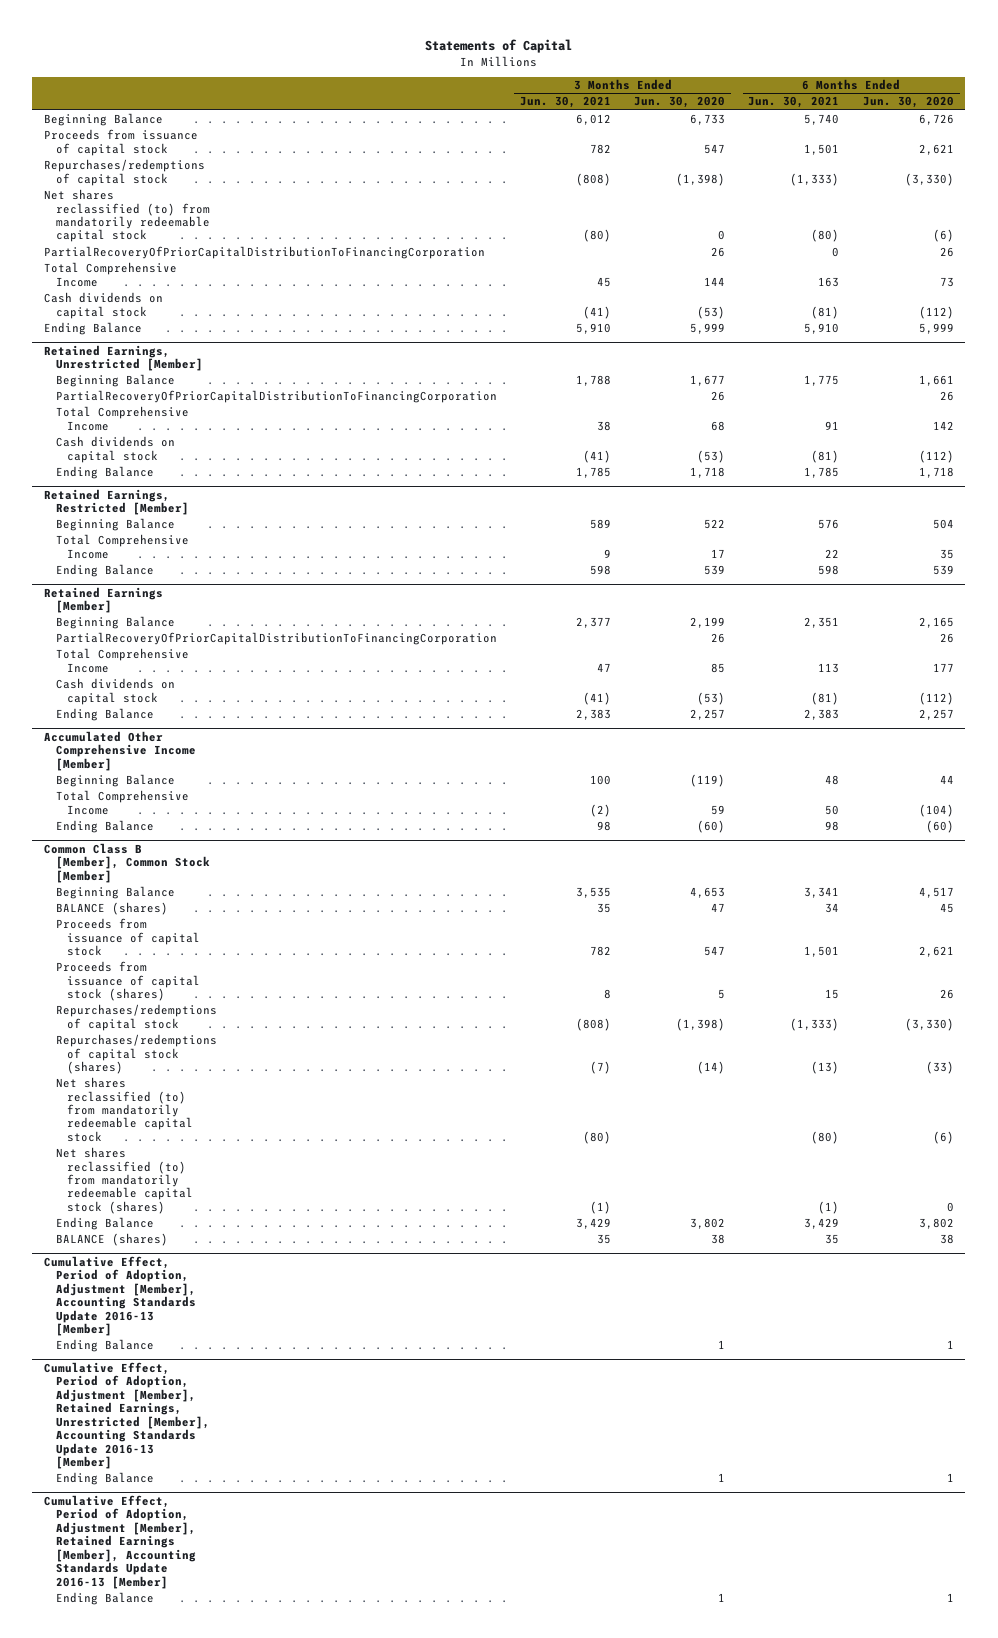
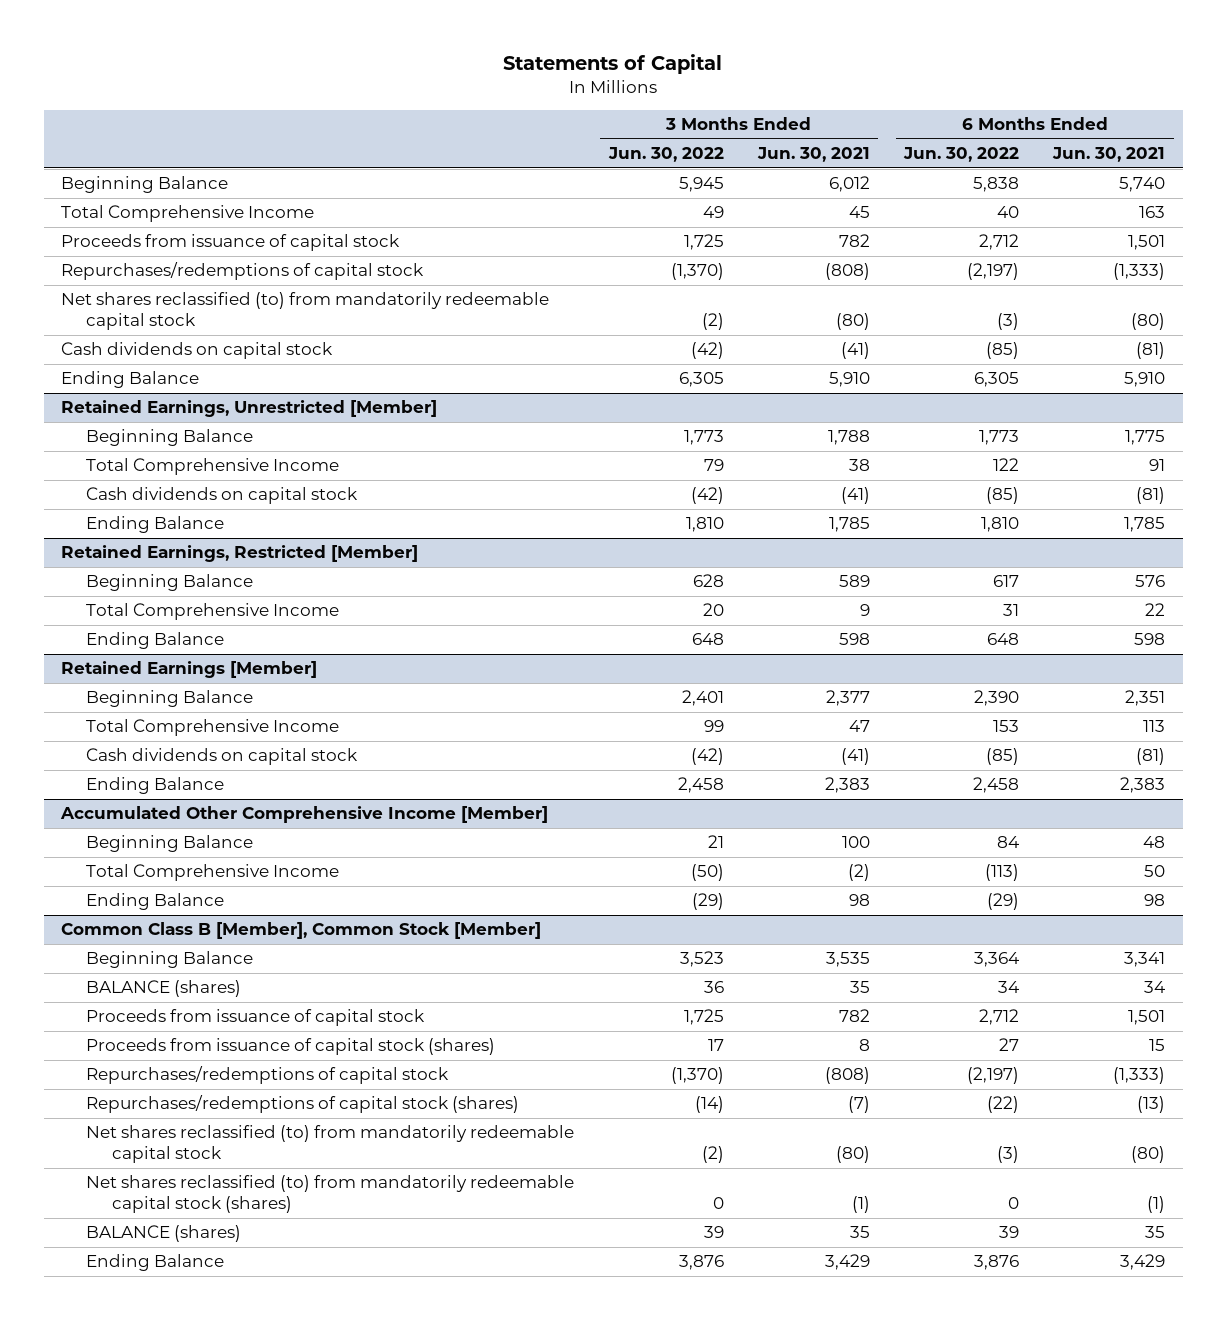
[634,96,726,109] Jun. 30, 2020 -> none
[862,96,954,109] Jun. 30, 2020 -> none
none -> [607,147,724,163] Jun. 30, 2022
none -> [903,147,1020,163] Jun. 30, 2022
[43,262,177,287] Total Comprehensive Income -> [60,205,314,223] Total Comprehensive Income
[43,246,485,260] PartialRecoveryOfPriorCapitalDistributionToFinancingCorporation -> none
[55,390,497,404] PartialRecoveryOfPriorCapitalDistributionToFinancingCorporation -> none
[55,632,497,646] PartialRecoveryOfPriorCapitalDistributionToFinancingCorporation -> none
[43,1255,196,1337] Cumulative Effect, Period of Adoption, Adjustment [Member], Accounting Standards Update 2016-13 [Member] -> none
[55,1339,154,1353] Ending Balance -> none
[43,1361,210,1469] Cumulative Effect, Period of Adoption, Adjustment [Member], Retained Earnings, Unrestricted [Member], Accounting Standards Update 2016-13 [Member] -> none
[55,1472,154,1486] Ending Balance -> none
[43,1494,196,1589] Cumulative Effect, Period of Adoption, Adjustment [Member], Retained Earnings [Member], Accounting Standards Update 2016-13 [Member] -> none
[55,1592,154,1606] Ending Balance -> none
[55,1217,154,1231] Ending Balance -> [86,1254,225,1272] Ending Balance

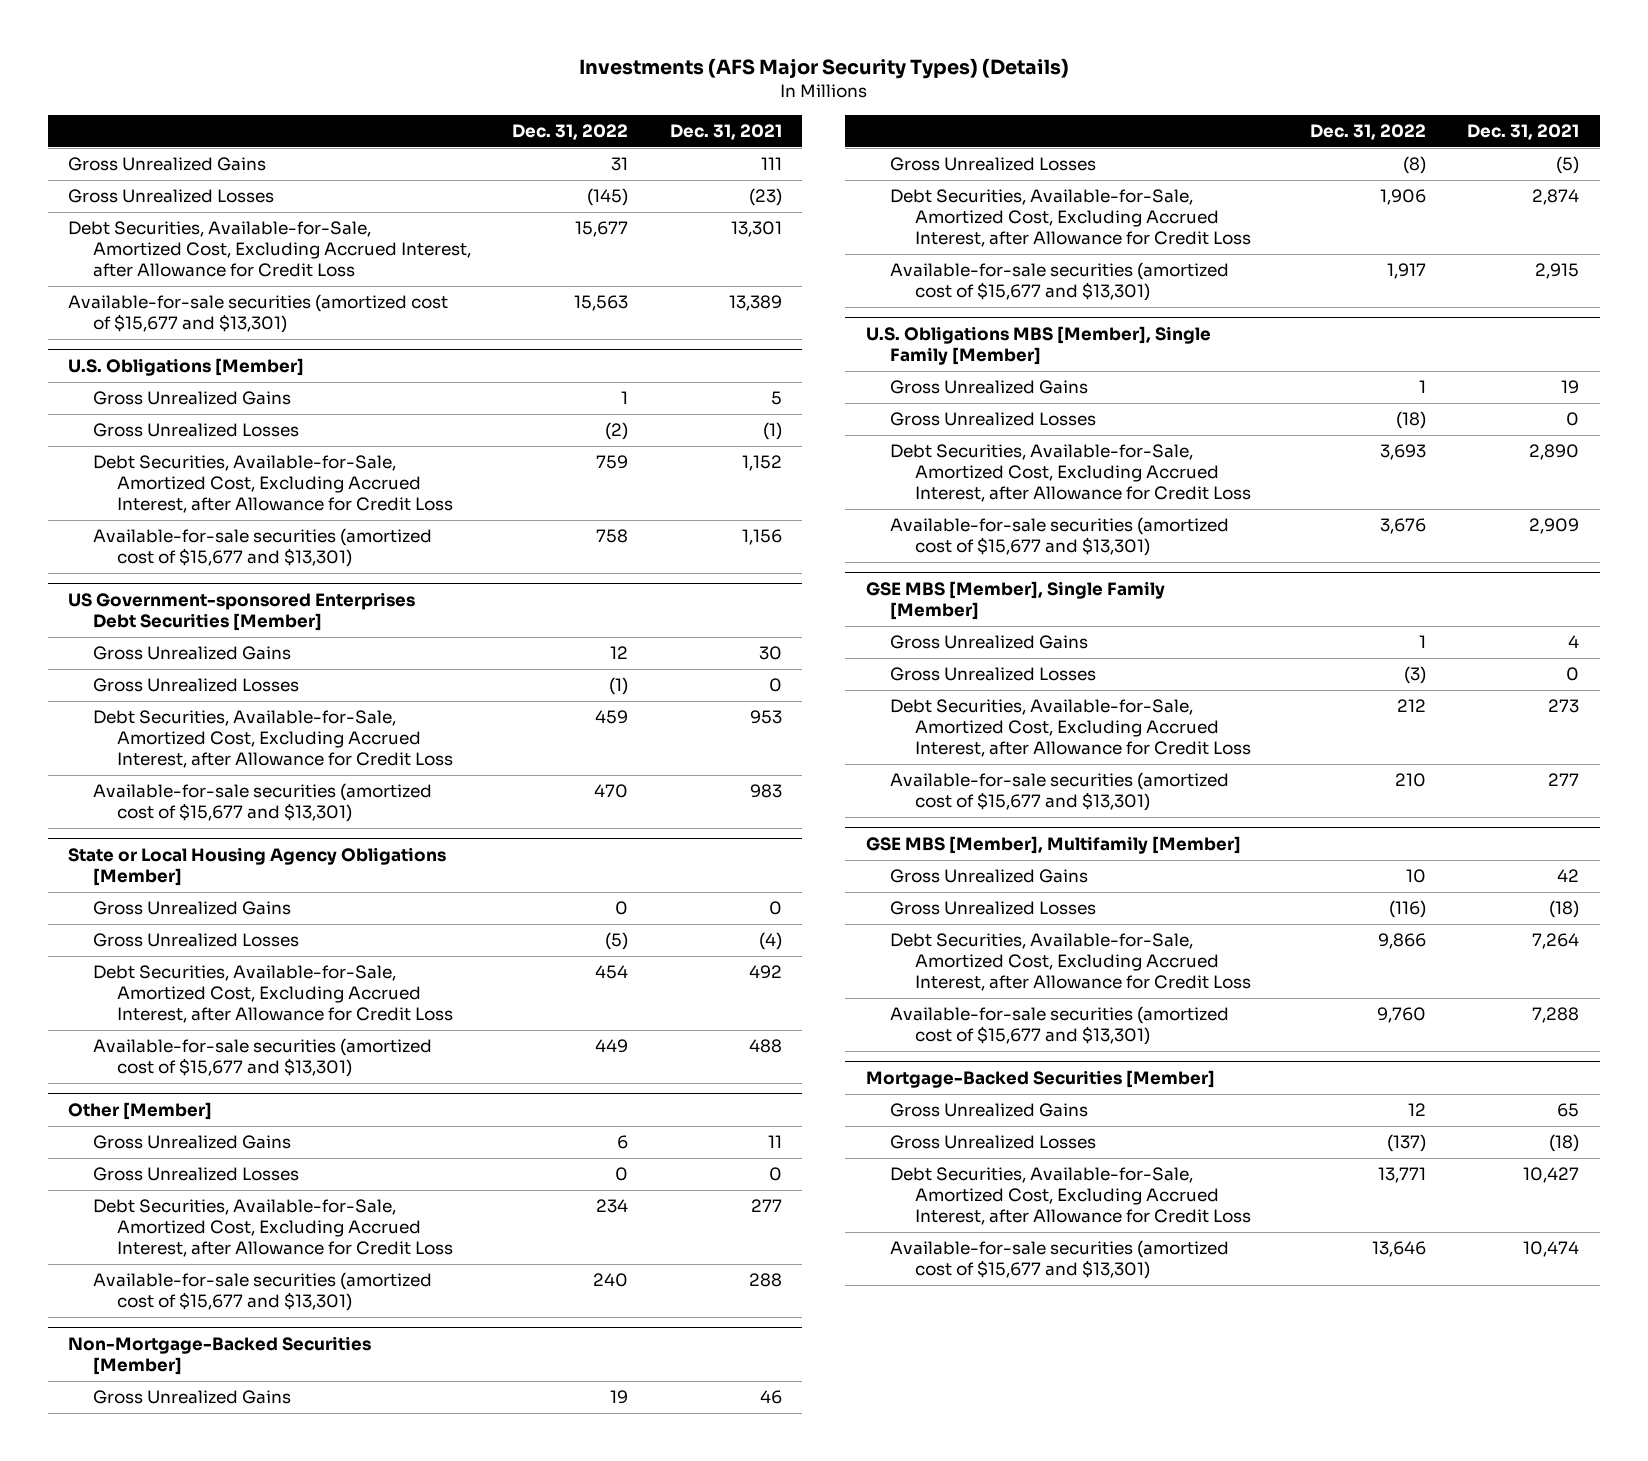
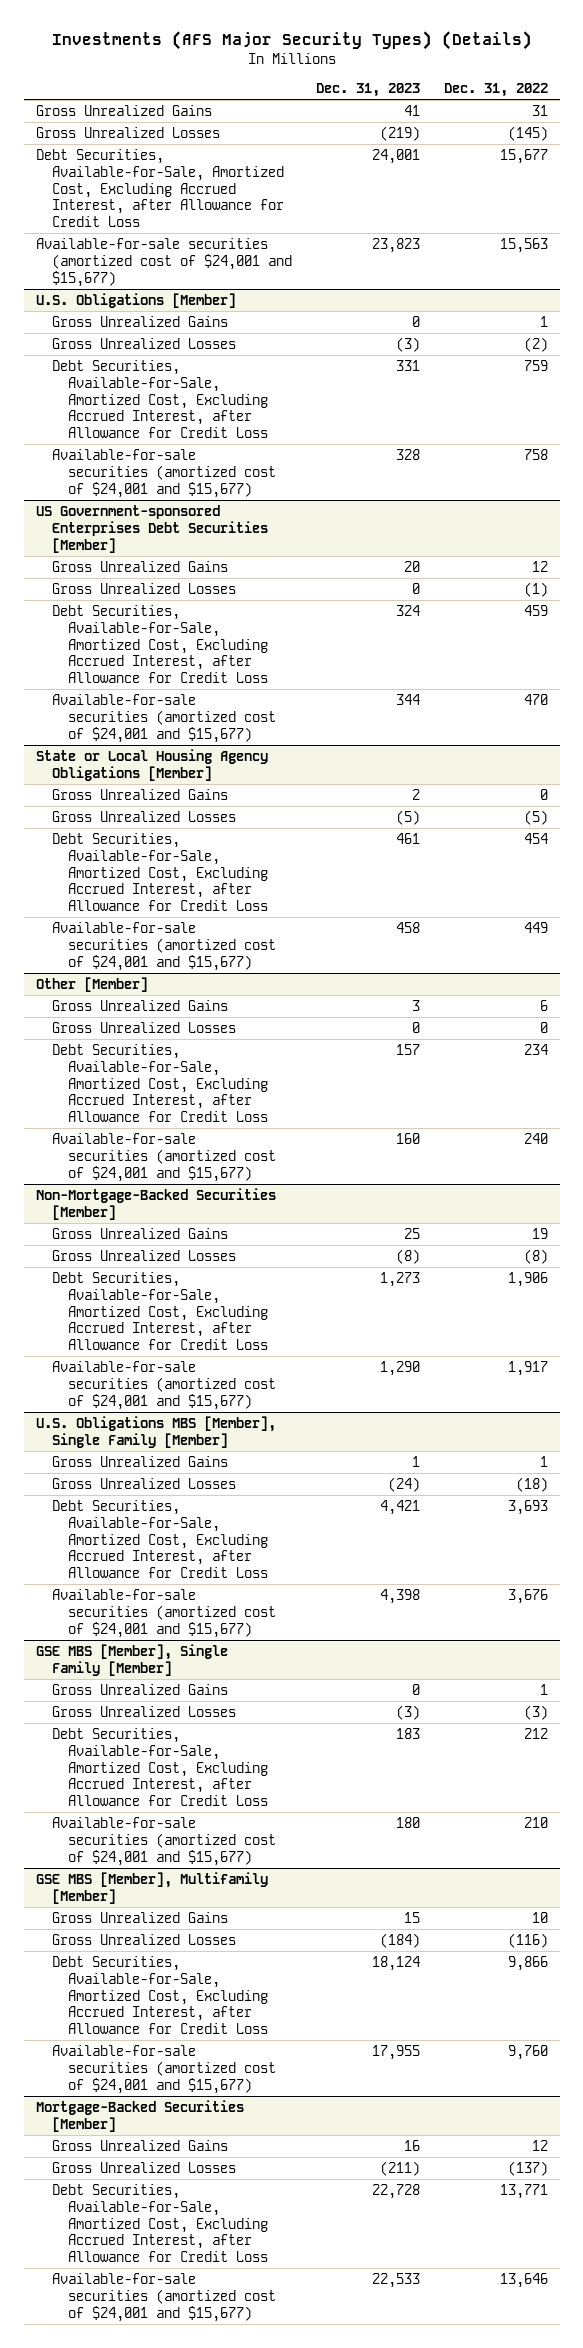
[669,123,782,140] Dec. 31, 2021 -> none
none -> [315,83,420,98] Dec. 31, 2023
[68,294,449,334] Available-for-sale securities (amortized cost of $15,677 and $13,301) -> [35,237,292,287] Available-for-sale securities (amortized cost of $24,001 and $15,677)
[92,528,432,568] Available-for-sale securities (amortized cost of $15,677 and $13,301) -> [51,448,276,498] Available-for-sale securities (amortized cost of $24,001 and $15,677)
[92,783,432,823] Available-for-sale securities (amortized cost of $15,677 and $13,301) -> [51,693,276,743] Available-for-sale securities (amortized cost of $24,001 and $15,677)
[92,1038,432,1078] Available-for-sale securities (amortized cost of $15,677 and $13,301) -> [51,921,276,971] Available-for-sale securities (amortized cost of $24,001 and $15,677)
[92,1272,432,1312] Available-for-sale securities (amortized cost of $15,677 and $13,301) -> [51,1132,276,1182] Available-for-sale securities (amortized cost of $24,001 and $15,677)
[890,262,1230,302] Available-for-sale securities (amortized cost of $15,677 and $13,301) -> [51,1360,276,1410] Available-for-sale securities (amortized cost of $24,001 and $15,677)
[890,517,1230,557] Available-for-sale securities (amortized cost of $15,677 and $13,301) -> [51,1588,276,1638] Available-for-sale securities (amortized cost of $24,001 and $15,677)
[890,772,1230,812] Available-for-sale securities (amortized cost of $15,677 and $13,301) -> [51,1816,276,1866] Available-for-sale securities (amortized cost of $24,001 and $15,677)
[890,1006,1230,1046] Available-for-sale securities (amortized cost of $15,677 and $13,301) -> [51,2044,276,2094] Available-for-sale securities (amortized cost of $24,001 and $15,677)
[890,1240,1230,1280] Available-for-sale securities (amortized cost of $15,677 and $13,301) -> [51,2272,276,2322] Available-for-sale securities (amortized cost of $24,001 and $15,677)

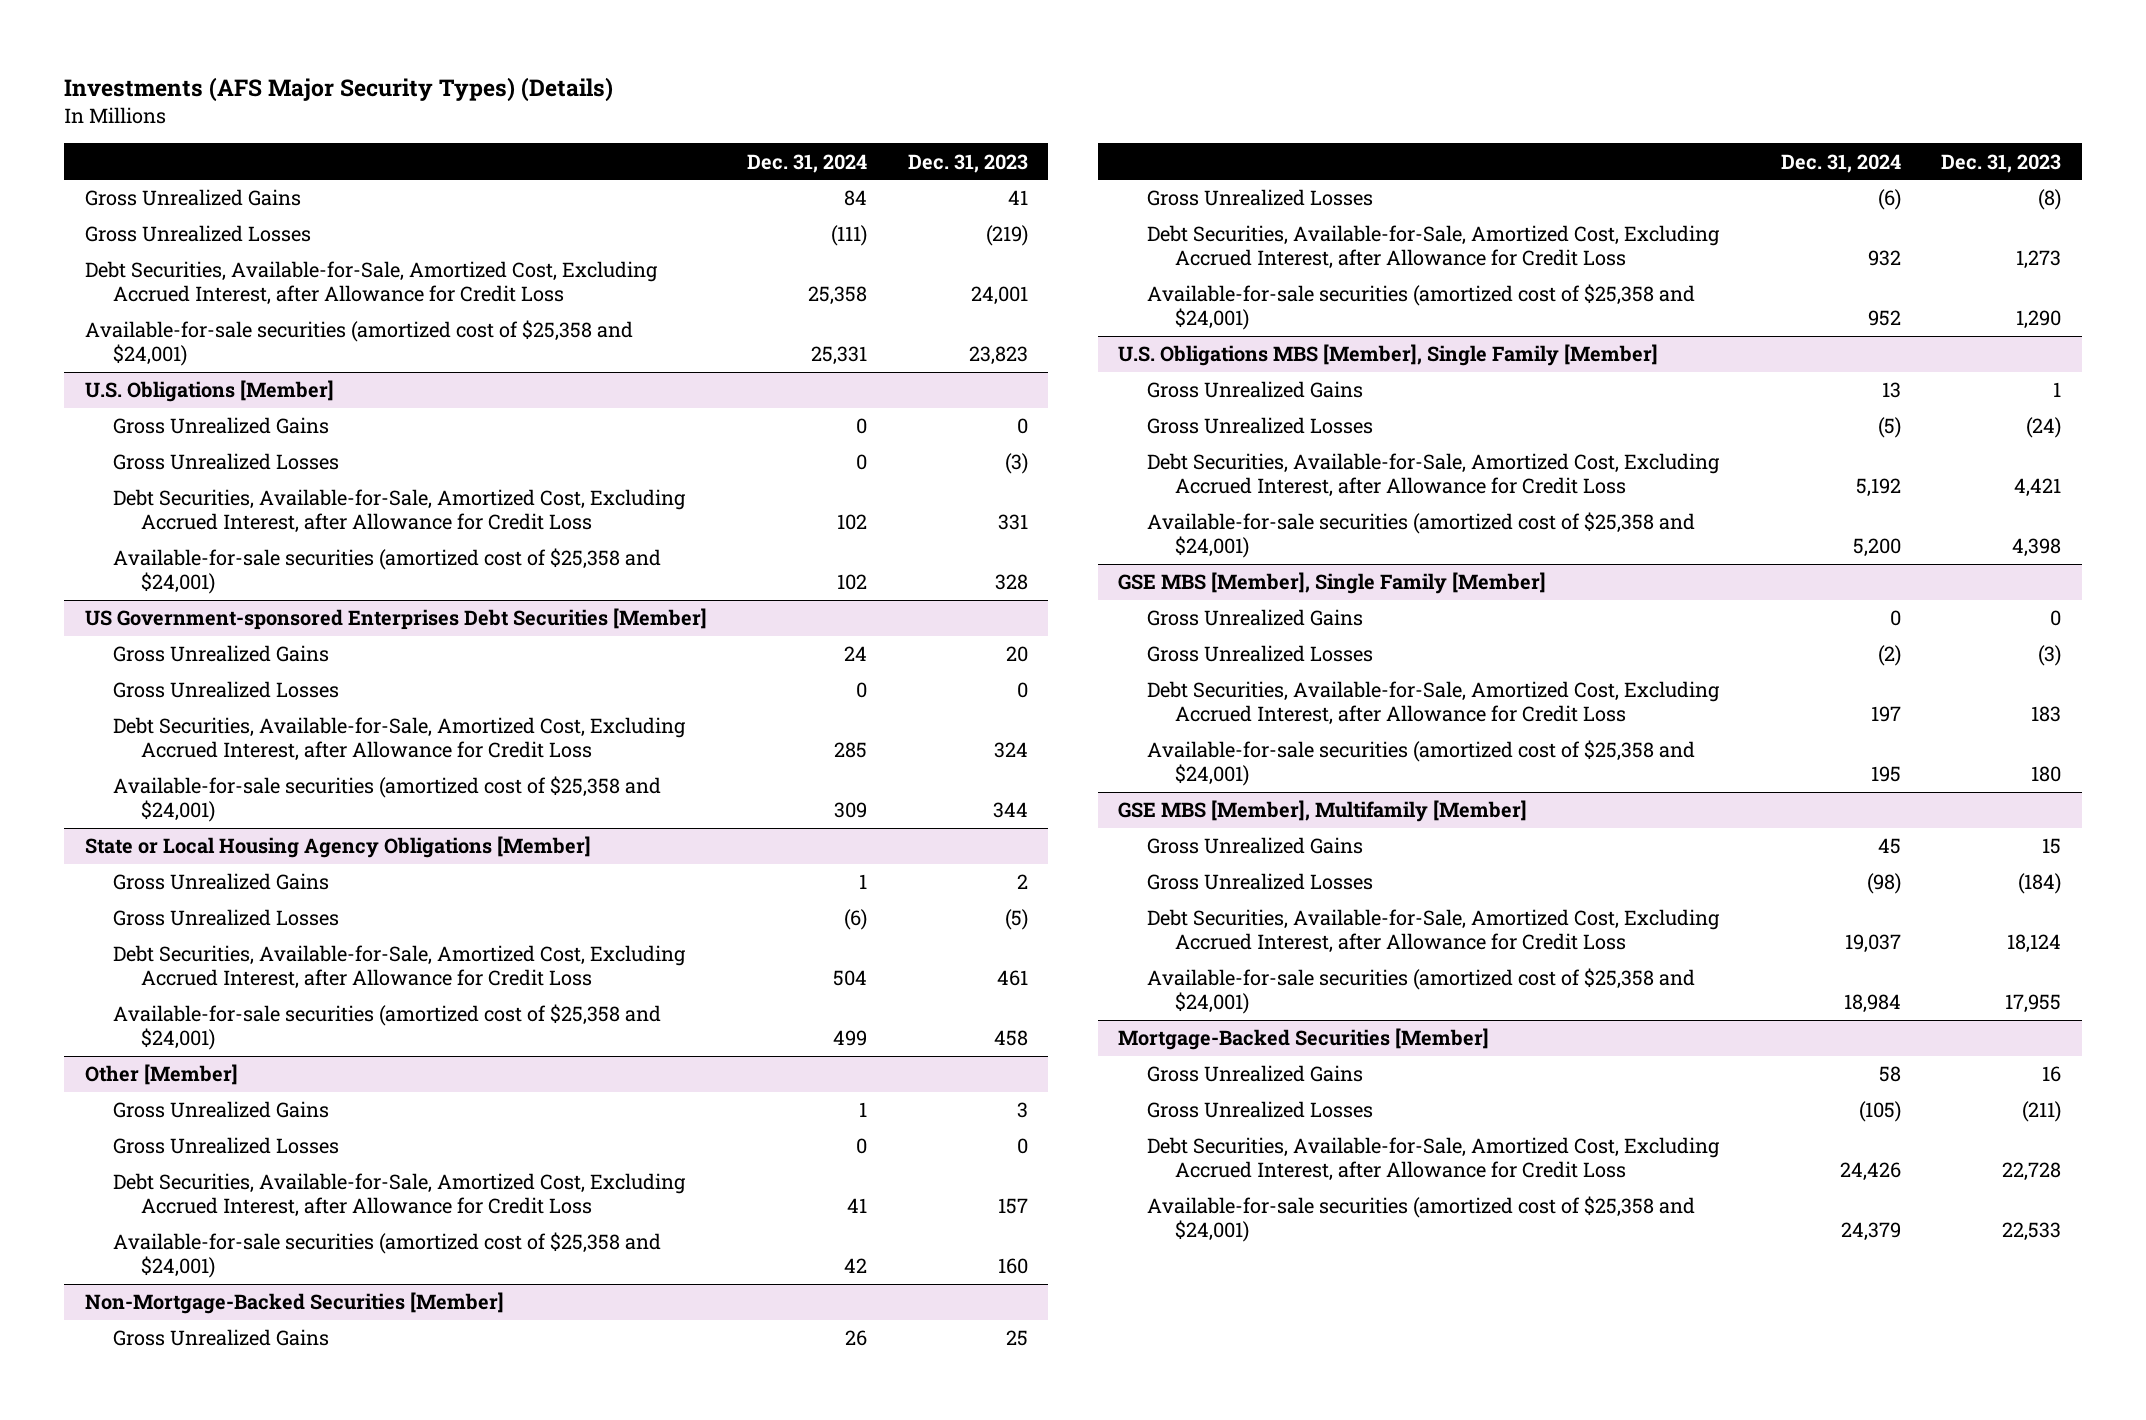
[443,83,548,98] Dec. 31, 2022 -> none
none -> [747,153,868,173] Dec. 31, 2024
[35,237,292,287] Available-for-sale securities (amortized cost of $24,001 and $15,677) -> [84,320,633,366] Available-for-sale securities (amortized cost of $25,358 and $24,001)
[51,448,276,498] Available-for-sale securities (amortized cost of $24,001 and $15,677) -> [112,548,661,594] Available-for-sale securities (amortized cost of $25,358 and $24,001)
[51,693,276,743] Available-for-sale securities (amortized cost of $24,001 and $15,677) -> [112,776,661,822] Available-for-sale securities (amortized cost of $25,358 and $24,001)
[51,921,276,971] Available-for-sale securities (amortized cost of $24,001 and $15,677) -> [112,1004,661,1050] Available-for-sale securities (amortized cost of $25,358 and $24,001)
[51,1132,276,1182] Available-for-sale securities (amortized cost of $24,001 and $15,677) -> [112,1232,661,1278] Available-for-sale securities (amortized cost of $25,358 and $24,001)
[51,1360,276,1410] Available-for-sale securities (amortized cost of $24,001 and $15,677) -> [1146,284,1695,330] Available-for-sale securities (amortized cost of $25,358 and $24,001)
[51,1588,276,1638] Available-for-sale securities (amortized cost of $24,001 and $15,677) -> [1146,512,1695,558] Available-for-sale securities (amortized cost of $25,358 and $24,001)
[51,1816,276,1866] Available-for-sale securities (amortized cost of $24,001 and $15,677) -> [1146,740,1695,786] Available-for-sale securities (amortized cost of $25,358 and $24,001)
[51,2044,276,2094] Available-for-sale securities (amortized cost of $24,001 and $15,677) -> [1146,968,1695,1014] Available-for-sale securities (amortized cost of $25,358 and $24,001)
[51,2272,276,2322] Available-for-sale securities (amortized cost of $24,001 and $15,677) -> [1146,1196,1695,1242] Available-for-sale securities (amortized cost of $25,358 and $24,001)

